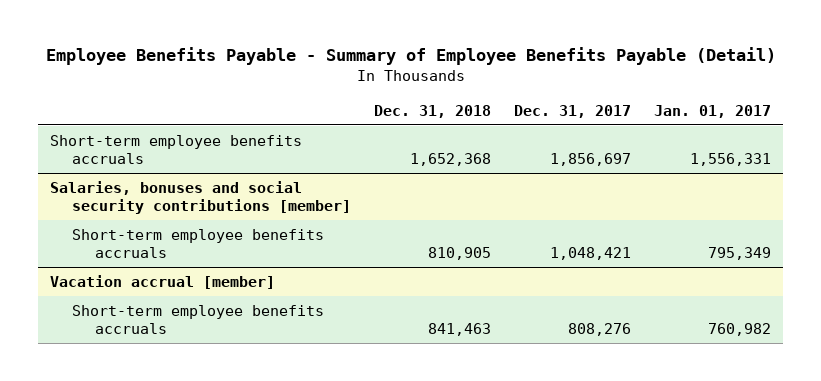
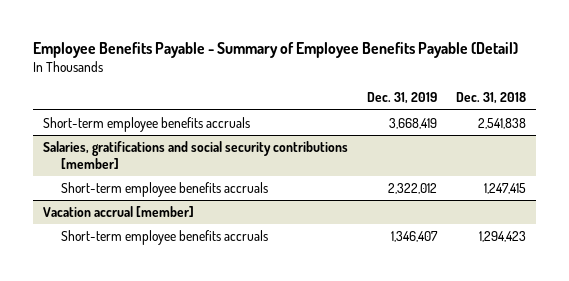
[514,104,632,118] Dec. 31, 2017 -> none
[654,104,772,118] Jan. 01, 2017 -> none
none -> [366,92,437,105] Dec. 31, 2019
[410,153,492,167] 1,652,368 -> [478,118,527,130] 2,541,838
[49,180,352,215] Salaries, bonuses and social security contributions [member] -> [42,141,348,169] Salaries, gratifications and social security contributions [member]
[428,247,492,261] 810,905 -> [484,183,527,195] 1,247,415
[428,323,492,337] 841,463 -> [479,231,527,243] 1,294,423

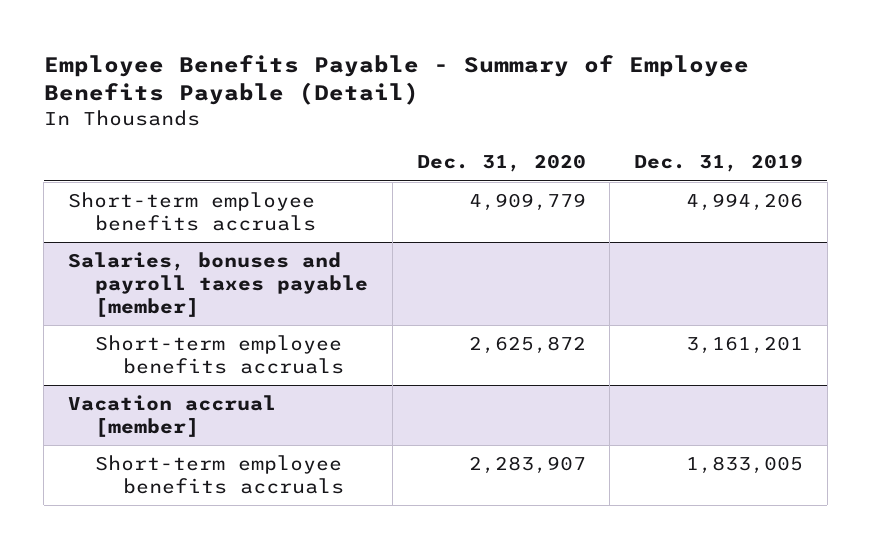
[456,92,527,105] Dec. 31, 2018 -> none
none -> [416,154,586,173] Dec. 31, 2020
[42,141,348,169] Salaries, gratifications and social security contributions [member] -> none
[388,118,437,130] 3,668,419 -> [686,192,804,211] 4,994,206
none -> [67,251,369,317] Salaries, bonuses and payroll taxes payable [member]
[387,183,437,195] 2,322,012 -> [686,335,804,354] 3,161,201
[390,231,438,243] 1,346,407 -> [686,455,804,474] 1,833,005

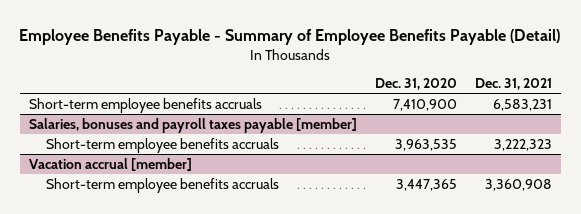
[634,154,804,173] Dec. 31, 2019 -> none
none -> [475,78,553,91] Dec. 31, 2021
[468,192,586,211] 4,909,779 -> [392,98,457,111] 7,410,900
[468,335,586,354] 2,625,872 -> [394,138,457,151] 3,963,535
[468,455,586,474] 2,283,907 -> [395,178,457,191] 3,447,365

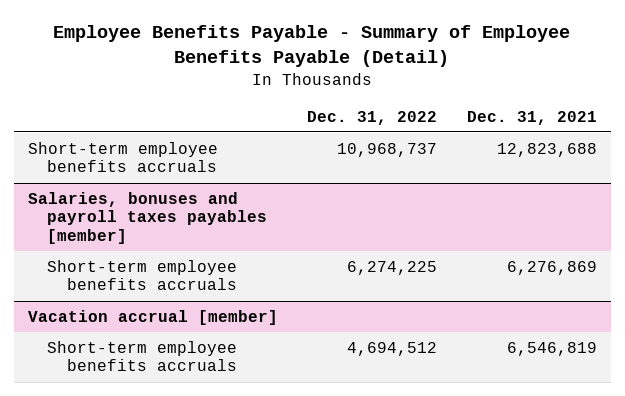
[374,78,457,91] Dec. 31, 2020 -> none
none -> [307,110,438,125] Dec. 31, 2022
[493,98,553,111] 6,583,231 -> [496,142,597,157] 12,823,688
[28,117,357,133] Salaries, bonuses and payroll taxes payable [member] -> [28,191,268,245] Salaries, bonuses and payroll taxes payables [member]
[494,138,553,151] 3,222,323 -> [506,260,597,275] 6,276,869
[485,178,553,191] 3,360,908 -> [506,341,597,356] 6,546,819

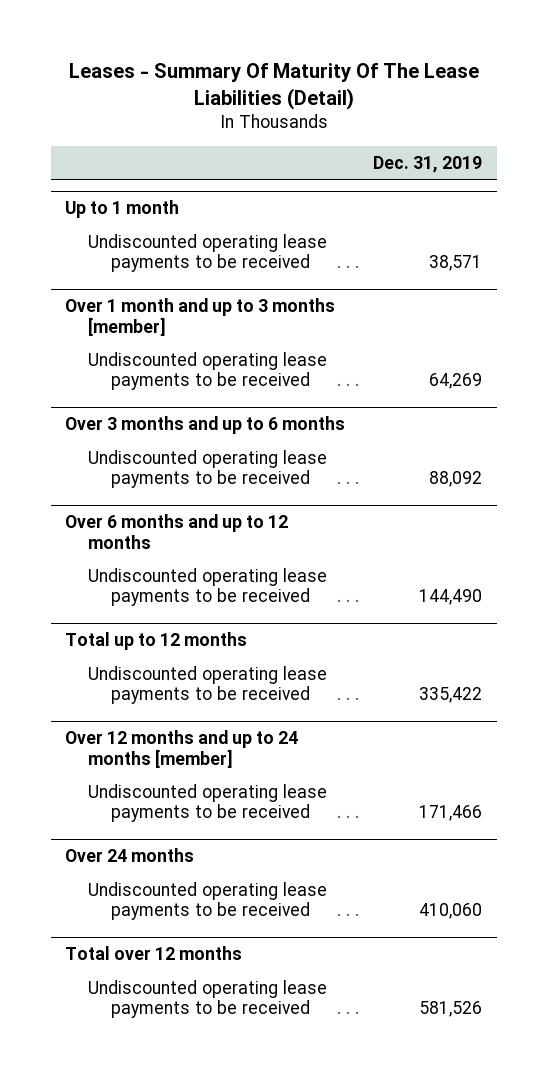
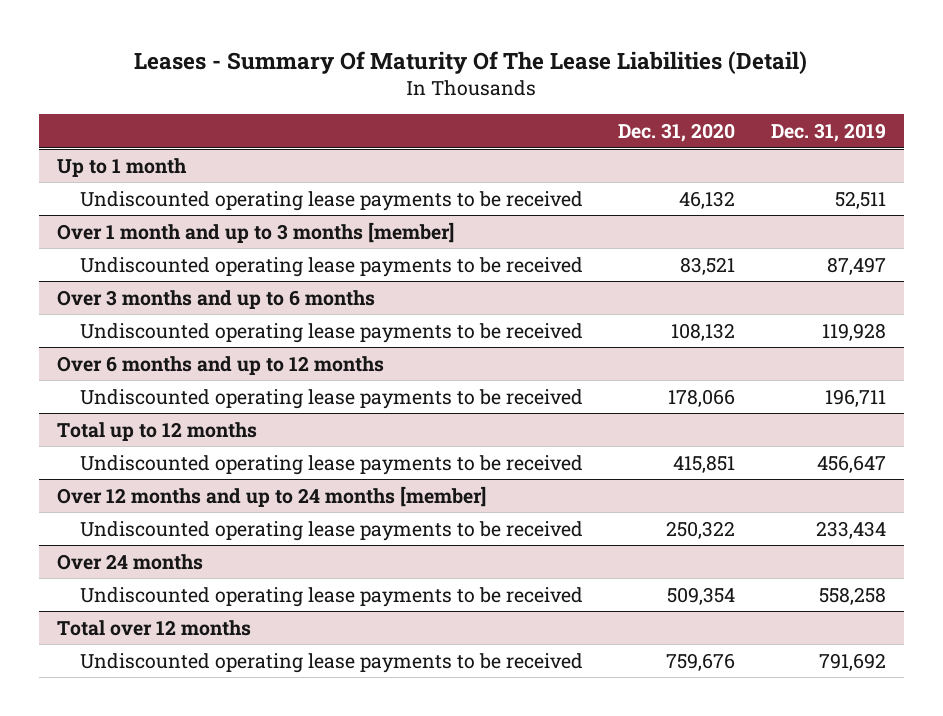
none -> [618,122,736,142] Dec. 31, 2020
[429,255,483,272] 38,571 -> [835,190,887,209] 52,511
[429,373,483,390] 64,269 -> [827,256,887,275] 87,497
[429,471,483,488] 88,092 -> [822,322,887,341] 119,928
[419,589,483,606] 144,490 -> [825,388,887,407] 196,711
[419,687,483,704] 335,422 -> [817,454,887,473] 456,647
[419,805,483,822] 171,466 -> [816,520,887,539] 233,434
[419,903,483,920] 410,060 -> [819,586,887,605] 558,258
[419,1001,483,1018] 581,526 -> [819,652,887,671] 791,692

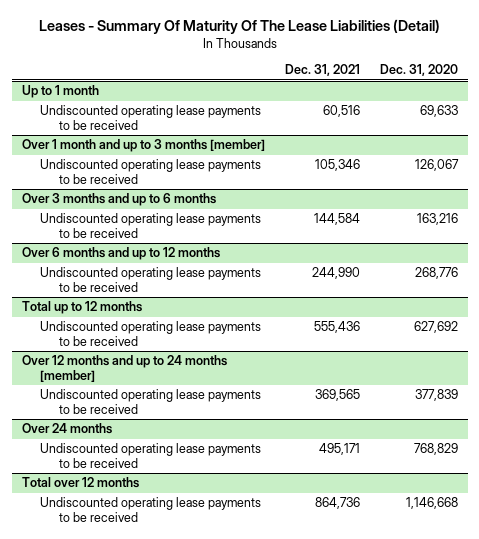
[771,122,887,142] Dec. 31, 2019 -> none
none -> [284,64,360,77] Dec. 31, 2021
[679,190,736,209] 46,132 -> [419,105,458,118] 69,633
[680,256,736,275] 83,521 -> [414,159,459,172] 126,067
[671,322,736,341] 108,132 -> [416,213,458,226] 163,216
[668,388,736,407] 178,066 -> [414,267,458,280] 268,776
[673,454,736,473] 415,851 -> [413,321,458,334] 627,692
[666,520,736,539] 250,322 -> [414,389,458,402] 377,839
[667,586,736,605] 509,354 -> [413,443,458,456] 768,829
[666,652,736,671] 759,676 -> [405,497,458,510] 1,146,668

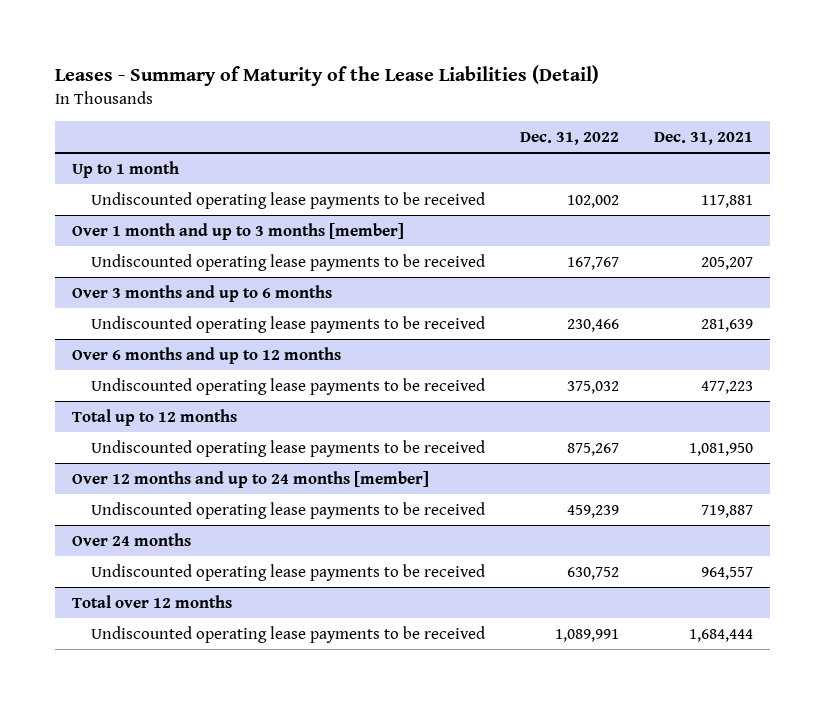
[38,18,440,34] Leases - Summary Of Maturity Of The Lease Liabilities (Detail) -> [54,65,599,87] Leases - Summary of Maturity of the Lease Liabilities (Detail)
[379,64,458,77] Dec. 31, 2020 -> none
none -> [519,131,619,145] Dec. 31, 2022
[322,105,360,118] 60,516 -> [700,194,753,208] 117,881
[314,159,360,172] 105,346 -> [700,256,753,270] 205,207
[313,213,360,226] 144,584 -> [700,318,753,332] 281,639
[311,267,360,280] 244,990 -> [700,380,753,394] 477,223
[313,321,360,334] 555,436 -> [688,442,753,456] 1,081,950
[314,389,360,402] 369,565 -> [700,504,753,518] 719,887
[318,443,360,456] 495,171 -> [700,566,753,580] 964,557
[314,497,360,510] 864,736 -> [688,628,753,642] 1,684,444

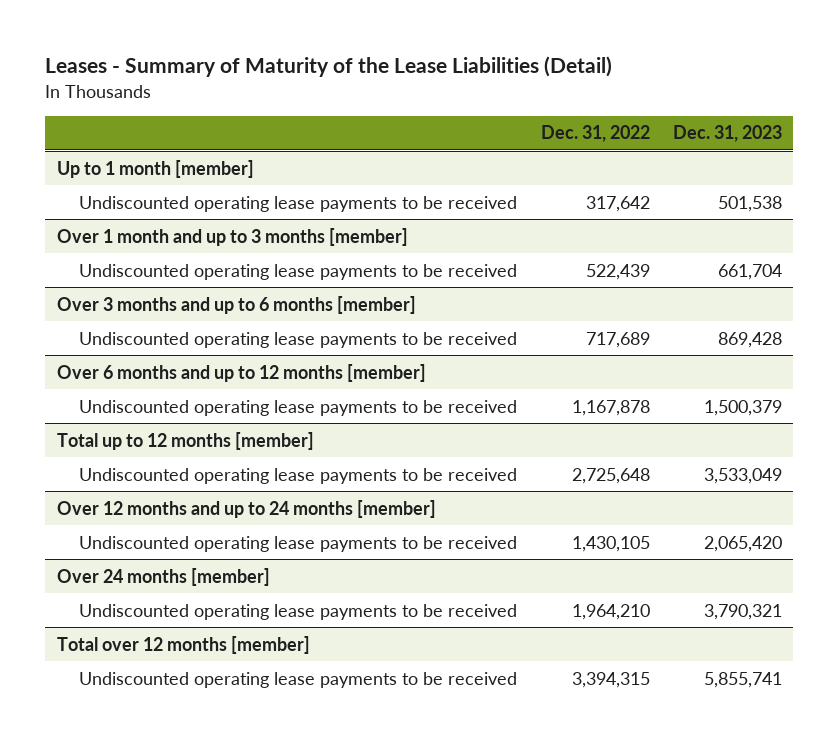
[653,131,753,145] Dec. 31, 2021 -> none
none -> [672,125,782,143] Dec. 31, 2023
[72,160,180,178] Up to 1 month -> [56,159,254,178] Up to 1 month [member]
[566,194,619,208] 102,002 -> [585,195,650,212] 317,642
[566,256,619,270] 167,767 -> [585,263,650,280] 522,439
[72,284,333,302] Over 3 months and up to 6 months -> [56,295,416,314] Over 3 months and up to 6 months [member]
[566,318,619,332] 230,466 -> [585,331,650,348] 717,689
[72,346,342,364] Over 6 months and up to 12 months -> [56,363,426,382] Over 6 months and up to 12 months [member]
[566,380,619,394] 375,032 -> [571,399,650,416] 1,167,878
[72,408,238,426] Total up to 12 months -> [56,431,314,450] Total up to 12 months [member]
[566,442,619,456] 875,267 -> [571,467,650,484] 2,725,648
[566,504,619,518] 459,239 -> [571,535,650,552] 1,430,105
[72,532,192,546] Over 24 months -> [56,567,270,586] Over 24 months [member]
[566,566,619,580] 630,752 -> [571,603,650,620] 1,964,210
[72,594,233,608] Total over 12 months -> [56,635,310,654] Total over 12 months [member]
[554,628,619,642] 1,089,991 -> [571,671,650,688] 3,394,315

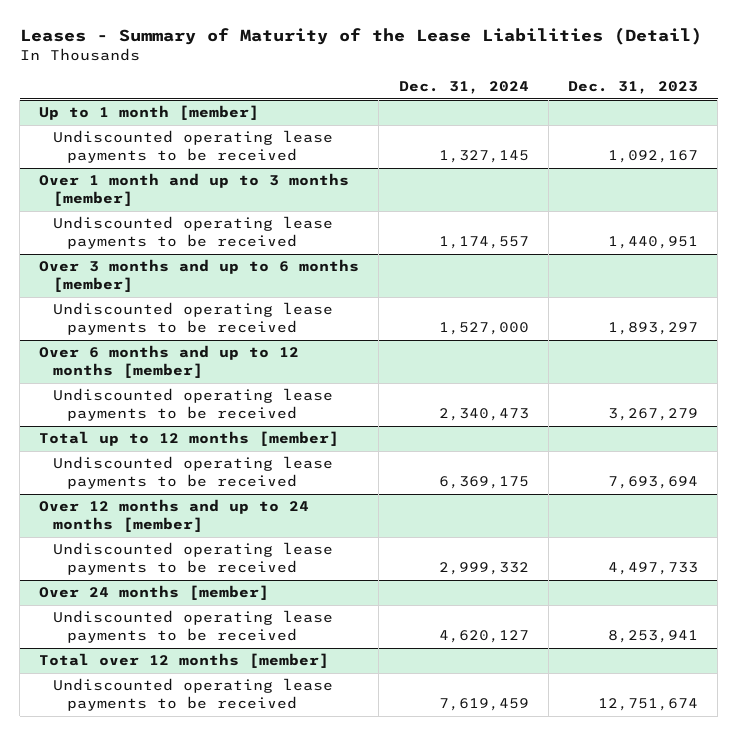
[540,125,650,143] Dec. 31, 2022 -> none
none -> [398,81,529,95] Dec. 31, 2024
[717,195,782,212] 501,538 -> [608,150,699,164] 1,092,167
[717,263,782,280] 661,704 -> [608,236,699,250] 1,440,951
[717,331,782,348] 869,428 -> [608,322,699,336] 1,893,297
[703,399,782,416] 1,500,379 -> [608,408,699,422] 3,267,279
[703,467,782,484] 3,533,049 -> [608,476,699,490] 7,693,694
[703,535,782,552] 2,065,420 -> [608,562,699,576] 4,497,733
[703,603,782,620] 3,790,321 -> [608,630,699,644] 8,253,941
[703,671,782,688] 5,855,741 -> [598,698,699,712] 12,751,674

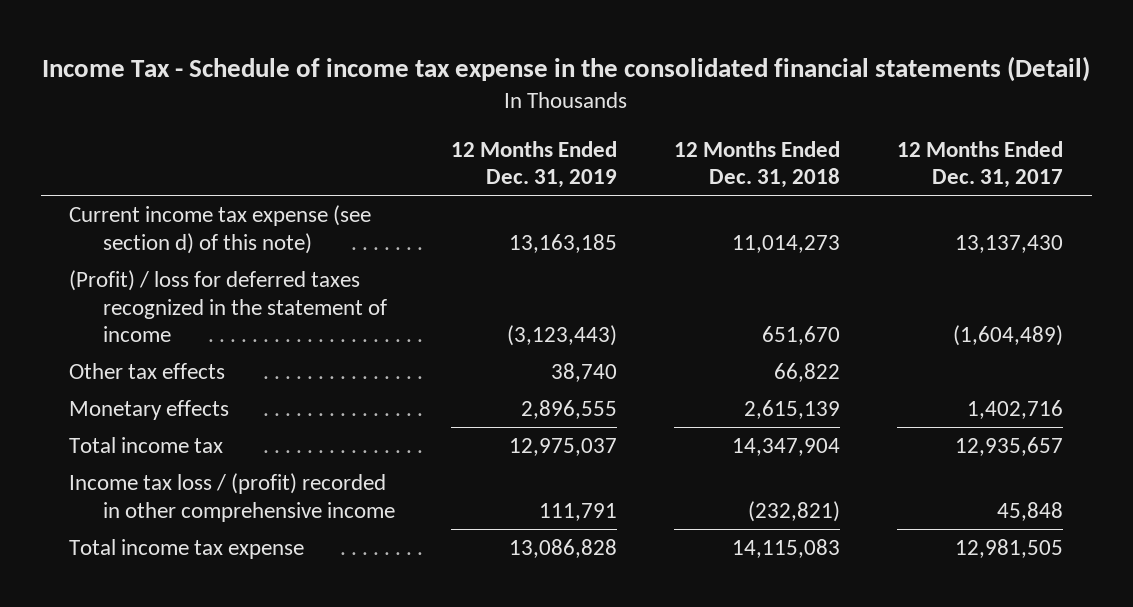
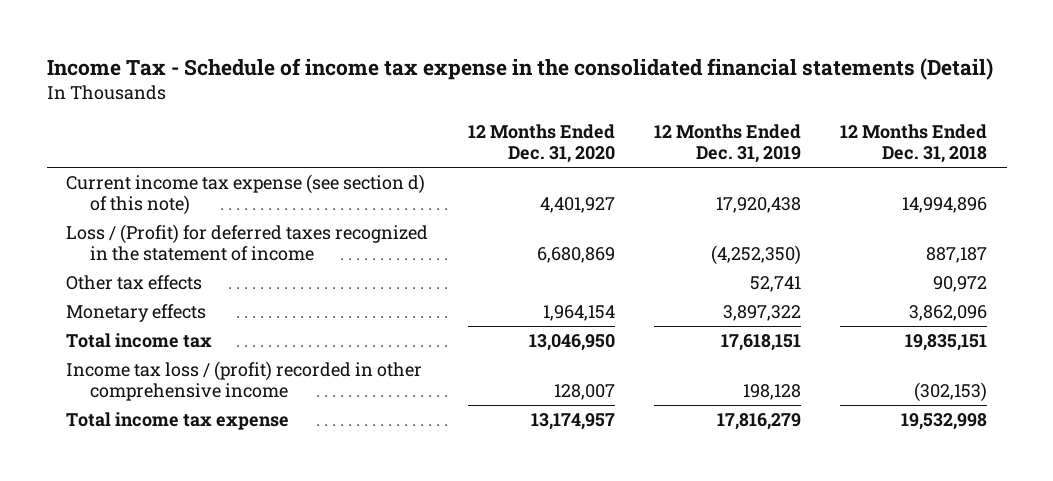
[897,140,1064,189] 12 Months Ended Dec. 31, 2017 -> none
none -> [467,124,615,164] 12 Months Ended Dec. 31, 2020
[509,233,618,253] 13,163,185 -> [715,197,801,214] 17,920,438
[732,234,841,253] 11,014,273 -> [902,197,988,214] 14,994,896
[69,270,387,343] (Profit) / loss for deferred taxes recognized in the statement of income -> [66,224,429,262] Loss / (Profit) for deferred taxes recognized in the statement of income
[507,325,618,347] (3,123,443) -> [710,245,801,266] (4,252,350)
[762,326,841,346] 651,670 -> [926,247,988,264] 887,187
[551,363,618,383] 38,740 -> [749,276,801,293] 52,741
[774,363,841,383] 66,822 -> [933,276,988,293] 90,972
[521,400,618,420] 2,896,555 -> [722,305,801,322] 3,897,322
[744,400,841,420] 2,615,139 -> [909,305,988,322] 3,862,096
[509,438,618,457] 12,975,037 -> [720,334,801,352] 17,618,151
[732,438,841,457] 14,347,904 -> [905,334,988,352] 19,835,151
[539,502,618,521] 111,791 -> [742,384,801,401] 198,128
[748,500,841,522] (232,821) -> [914,382,988,403] (302,153)
[509,539,618,559] 13,086,828 -> [716,413,801,431] 17,816,279
[732,539,841,559] 14,115,083 -> [901,413,988,431] 19,532,998

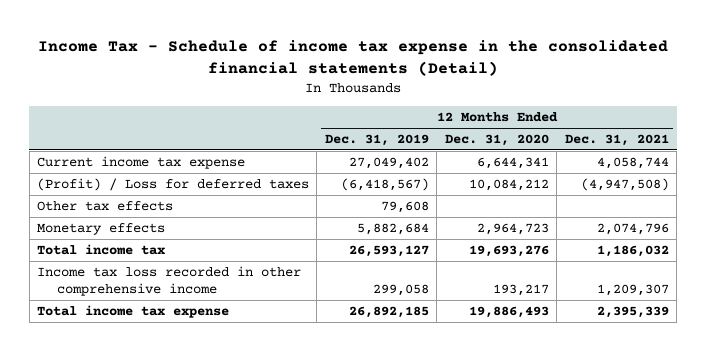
[840,124,988,164] 12 Months Ended Dec. 31, 2018 -> none
none -> [564,134,669,147] Dec. 31, 2021
[66,174,426,216] Current income tax expense (see section d) of this note) -> [36,155,245,169] Current income tax expense
[539,197,615,214] 4,401,927 -> [476,156,549,169] 6,644,341
[715,197,801,214] 17,920,438 -> [348,156,429,169] 27,049,402
[66,224,429,262] Loss / (Profit) for deferred taxes recognized in the statement of income -> [36,177,309,191] (Profit) / Loss for deferred taxes
[536,247,615,264] 6,680,869 -> [468,178,549,191] 10,084,212
[710,245,801,266] (4,252,350) -> [340,177,429,191] (6,418,567)
[749,276,801,293] 52,741 -> [380,200,429,213] 79,608
[542,305,615,322] 1,964,154 -> [476,222,549,235] 2,964,723
[722,305,801,322] 3,897,322 -> [356,222,429,235] 5,882,684
[528,334,615,352] 13,046,950 -> [468,244,549,257] 19,693,276
[720,334,801,352] 17,618,151 -> [348,244,429,257] 26,593,127
[66,361,423,402] Income tax loss / (profit) recorded in other comprehensive income -> [36,265,301,297] Income tax loss recorded in other comprehensive income
[553,384,615,401] 128,007 -> [492,284,549,297] 193,217
[742,384,801,401] 198,128 -> [372,284,429,297] 299,058
[530,413,615,431] 13,174,957 -> [468,305,549,318] 19,886,493
[716,413,801,431] 17,816,279 -> [348,305,429,318] 26,892,185

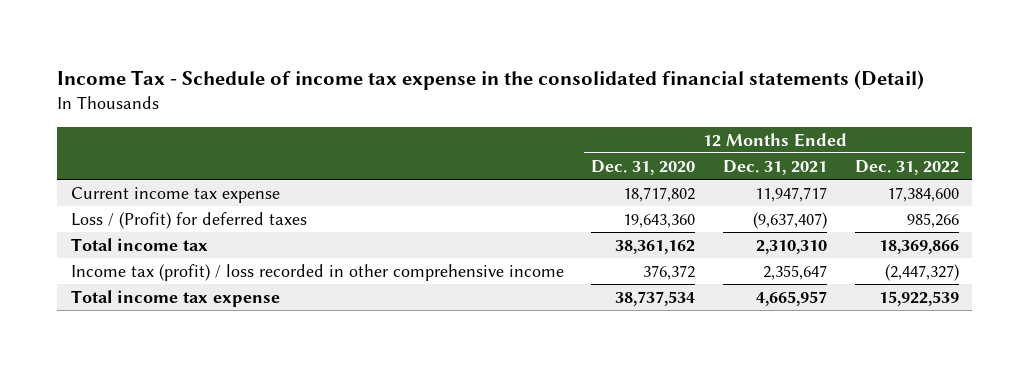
[324,134,429,147] Dec. 31, 2019 -> none
none -> [854,159,959,175] Dec. 31, 2022
[36,200,173,211] Other tax effects -> none
[36,222,165,235] Monetary effects -> none
[476,156,549,169] 6,644,341 -> [623,186,696,202] 18,717,802
[596,156,669,169] 4,058,744 -> [754,186,827,202] 11,947,717
[36,177,309,191] (Profit) / Loss for deferred taxes -> [70,211,307,229] Loss / (Profit) for deferred taxes
[468,178,549,191] 10,084,212 -> [623,213,696,228] 19,643,360
[580,177,669,191] (4,947,508) -> [752,211,827,229] (9,637,407)
[468,244,549,257] 19,693,276 -> [615,239,696,254] 38,361,162
[596,244,669,257] 1,186,032 -> [755,239,827,254] 2,310,310
[36,265,301,297] Income tax loss recorded in other comprehensive income -> [70,263,564,281] Income tax (profit) / loss recorded in other comprehensive income
[492,284,549,297] 193,217 -> [643,264,696,280] 376,372
[596,284,669,297] 1,209,307 -> [762,264,827,280] 2,355,647
[468,305,549,318] 19,886,493 -> [615,290,696,306] 38,737,534
[596,305,669,318] 2,395,339 -> [755,290,827,306] 4,665,957

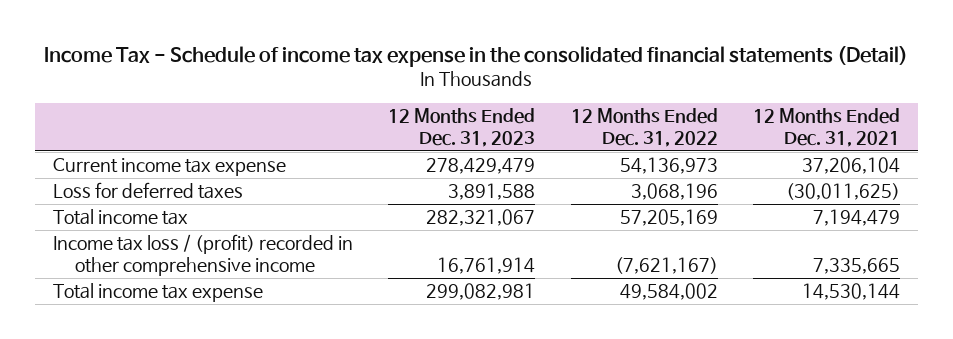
[591,159,696,175] Dec. 31, 2020 -> none
none -> [388,108,536,147] 12 Months Ended Dec. 31, 2023
[754,186,827,202] 11,947,717 -> [801,157,900,175] 37,206,104
[886,186,959,202] 17,384,600 -> [619,157,718,175] 54,136,973
[70,211,307,229] Loss / (Profit) for deferred taxes -> [52,182,243,200] Loss for deferred taxes
[752,211,827,229] (9,637,407) -> [785,183,900,201] (30,011,625)
[906,212,959,228] 985,266 -> [630,183,718,201] 3,068,196
[755,239,827,254] 2,310,310 -> [812,209,900,227] 7,194,479
[878,239,959,254] 18,369,866 -> [619,209,718,227] 57,205,169
[70,263,564,281] Income tax (profit) / loss recorded in other comprehensive income -> [52,234,353,276] Income tax loss / (profit) recorded in other comprehensive income
[762,264,827,280] 2,355,647 -> [812,257,900,274] 7,335,665
[884,263,959,281] (2,447,327) -> [614,256,718,274] (7,621,167)
[755,290,827,306] 4,665,957 -> [801,283,900,301] 14,530,144
[878,290,959,306] 15,922,539 -> [619,283,718,301] 49,584,002

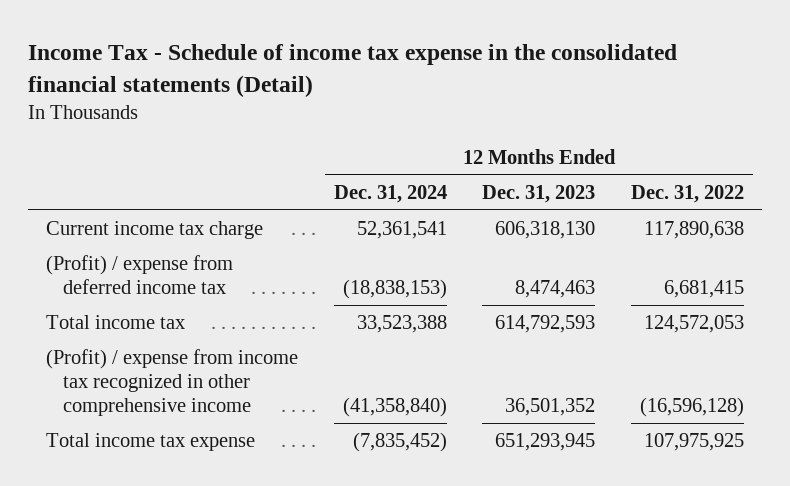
[752,108,900,147] 12 Months Ended Dec. 31, 2021 -> none
none -> [333,184,447,203] Dec. 31, 2024
[52,158,286,177] Current income tax expense -> [45,221,263,240] Current income tax charge
[426,158,536,175] 278,429,479 -> [495,221,596,240] 606,318,130
[619,157,718,175] 54,136,973 -> [644,221,745,240] 117,890,638
[52,182,243,200] Loss for deferred taxes -> [45,255,233,295] (Profit) / expense from deferred income tax
[448,183,536,201] 3,891,588 -> [515,280,596,299] 8,474,463
[630,183,718,201] 3,068,196 -> [664,280,745,299] 6,681,415
[426,209,536,227] 282,321,067 -> [495,315,596,334] 614,792,593
[619,209,718,227] 57,205,169 -> [644,315,745,334] 124,572,053
[52,234,353,276] Income tax loss / (profit) recorded in other comprehensive income -> [45,349,298,416] (Profit) / expense from income tax recognized in other comprehensive income
[437,256,536,274] 16,761,914 -> [505,397,596,416] 36,501,352
[614,256,718,274] (7,621,167) -> [640,396,745,417] (16,596,128)
[426,283,536,301] 299,082,981 -> [495,433,596,452] 651,293,945
[619,283,718,301] 49,584,002 -> [644,433,745,452] 107,975,925

